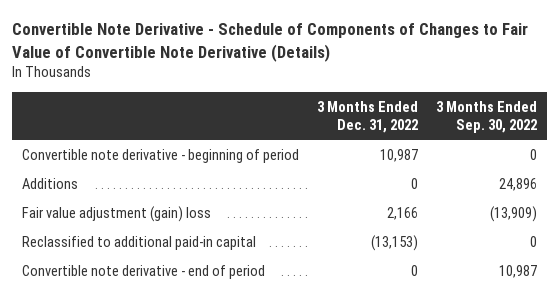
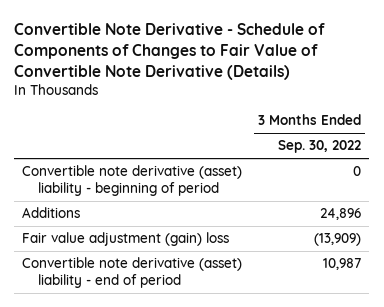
[316,100,418,133] 3 Months Ended Dec. 31, 2022 -> none
[21,148,299,163] Convertible note derivative - beginning of period -> [22,165,243,196] Convertible note derivative (asset) liability - beginning of period
[21,235,256,250] Reclassified to additional paid-in capital -> none
[21,264,265,279] Convertible note derivative - end of period -> [22,257,243,288] Convertible note derivative (asset) liability - end of period

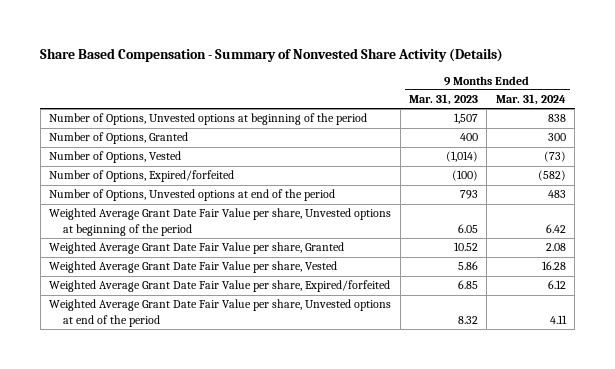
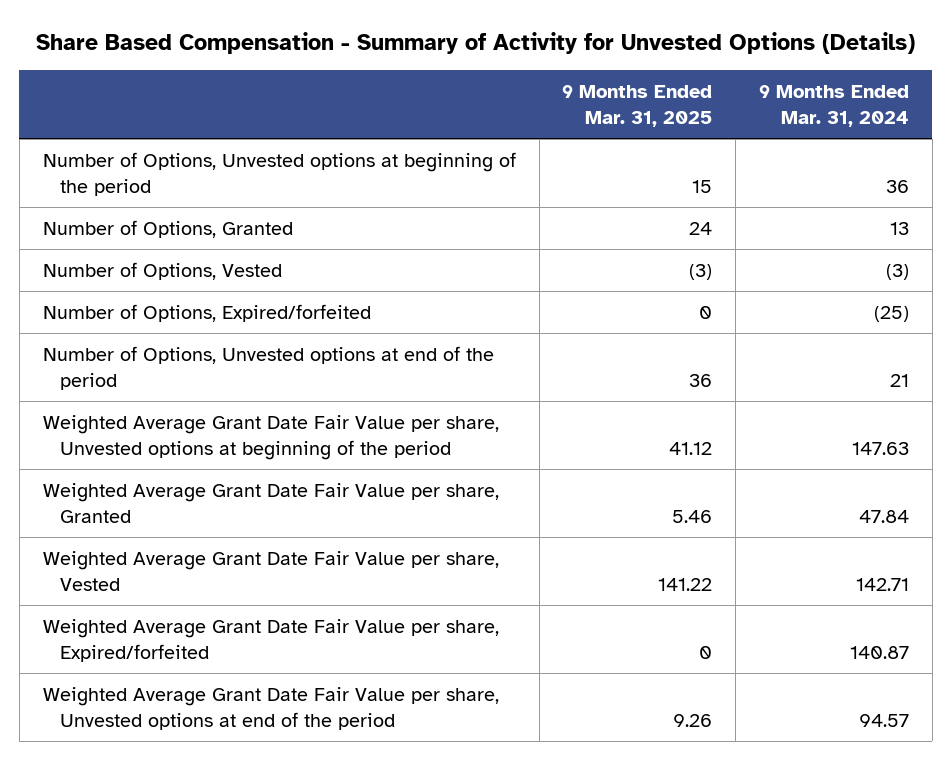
[40,48,504,63] Share Based Compensation - Summary of Nonvested Share Activity (Details) -> [35,32,915,55] Share Based Compensation - Summary of Activity for Unvested Options (Details)
[408,94,478,106] Mar. 31, 2023 -> none
none -> [562,85,713,128] 9 Months Ended Mar. 31, 2025
[547,114,566,123] 838 -> [886,179,910,193] 36
[547,133,566,142] 300 -> [890,221,910,235] 13
[543,151,566,163] (73) -> [886,263,910,280] (3)
[537,170,566,182] (582) -> [874,305,910,322] (25)
[547,190,566,199] 483 -> [890,373,910,387] 21
[545,223,566,233] 6.42 -> [852,441,910,455] 147.63
[545,243,566,252] 2.08 -> [859,509,910,523] 47.84
[541,261,566,271] 16.28 -> [856,577,910,591] 142.71
[547,280,566,290] 6.12 -> [850,645,910,659] 140.87
[549,314,567,324] 4.11 -> [859,713,910,727] 94.57

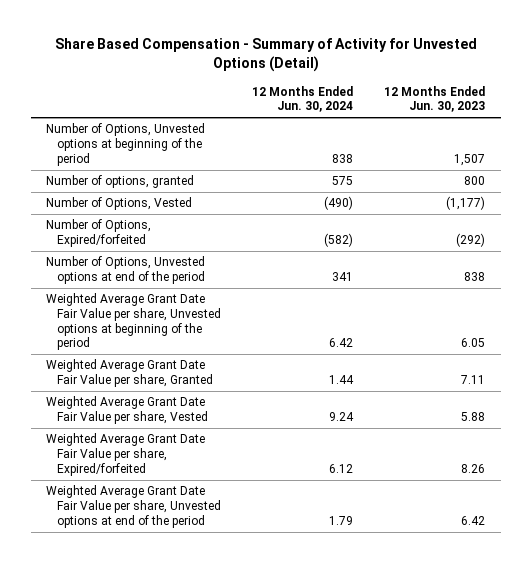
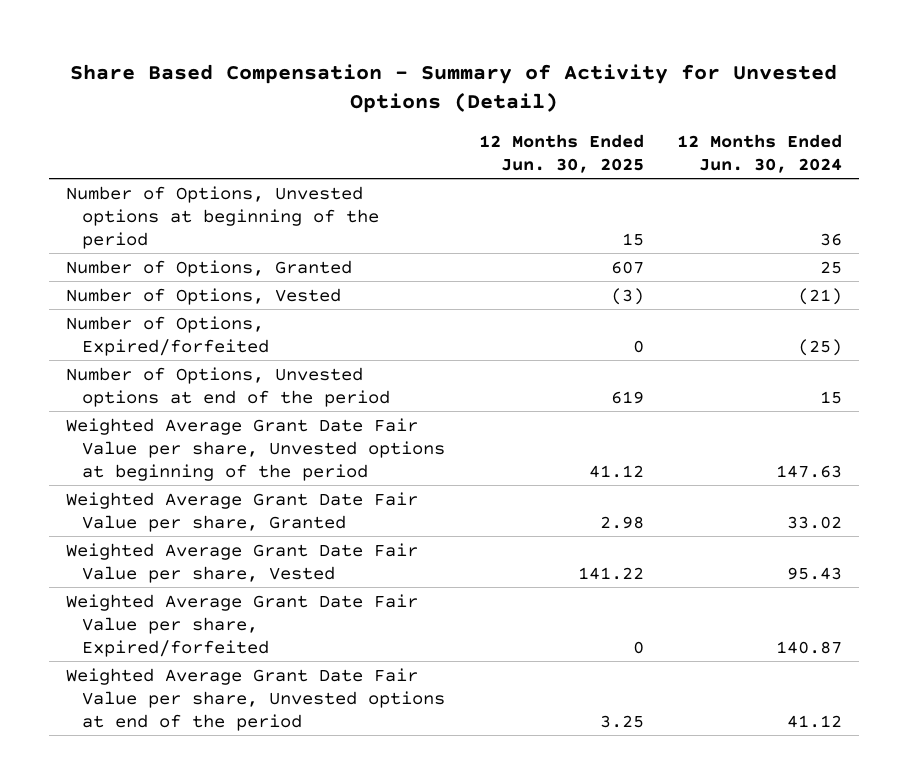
[384,85,486,113] 12 Months Ended Jun. 30, 2023 -> none
none -> [478,134,644,174] 12 Months Ended Jun. 30, 2025
[332,153,354,163] 838 -> [820,232,843,246] 36
[46,175,195,189] Number of options, granted -> [65,259,352,277] Number of Options, Granted
[332,176,354,186] 575 -> [820,260,843,274] 25
[324,196,354,211] (490) -> [798,287,843,305] (21)
[324,233,354,248] (582) -> [798,338,843,356] (25)
[332,272,354,282] 341 -> [820,390,843,404] 15
[329,338,354,348] 6.42 -> [776,464,843,478] 147.63
[329,375,355,385] 1.44 -> [787,515,843,529] 33.02
[329,412,355,422] 9.24 -> [787,566,843,580] 95.43
[329,463,354,473] 6.12 -> [776,640,843,654] 140.87
[329,515,354,525] 1.79 -> [787,714,843,728] 41.12

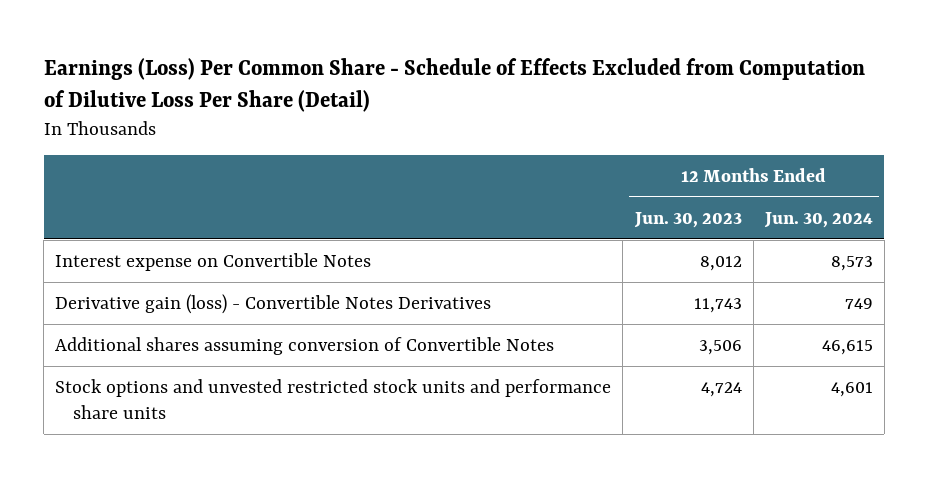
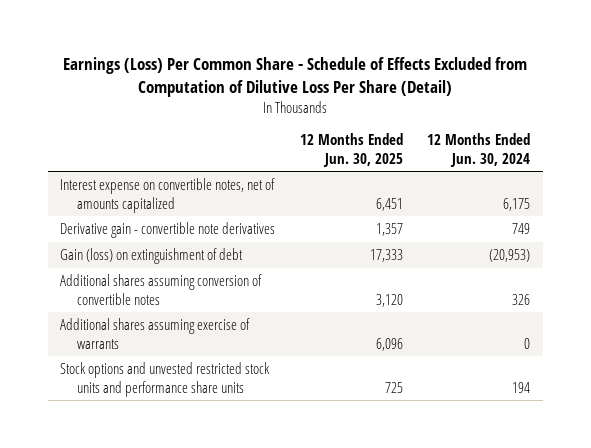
[633,211,742,228] Jun. 30, 2023 -> none
none -> [299,132,403,167] 12 Months Ended Jun. 30, 2025
[55,252,372,271] Interest expense on Convertible Notes -> [60,177,276,213] Interest expense on convertible notes, net of amounts capitalized
[830,255,873,271] 8,573 -> [503,197,531,211] 6,175
[55,293,492,314] Derivative gain (loss) - Convertible Notes Derivatives -> [60,221,276,238] Derivative gain - convertible note derivatives
none -> [60,247,244,264] Gain (loss) on extinguishment of debt
[55,336,555,355] Additional shares assuming conversion of Convertible Notes -> [60,273,263,305] Additional shares assuming conversion of convertible notes
[821,339,873,355] 46,615 -> [512,293,531,305] 326
none -> [60,317,251,349] Additional shares assuming exercise of warrants
[830,381,873,397] 4,601 -> [512,381,531,393] 194

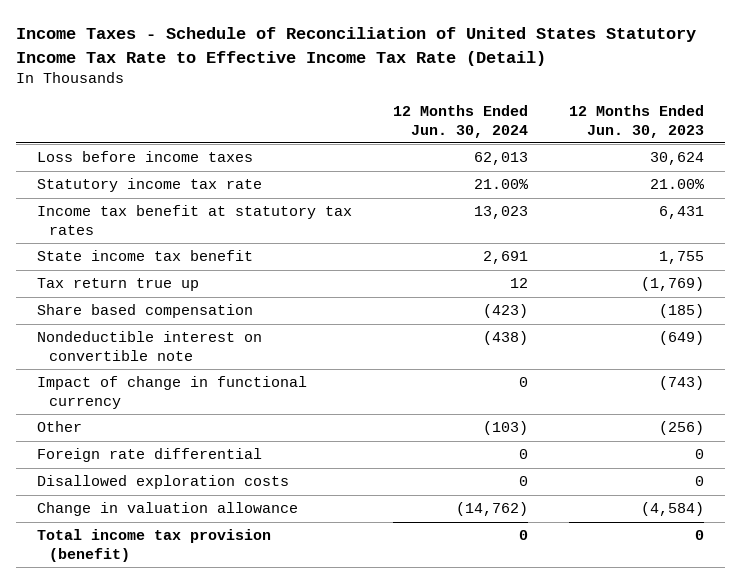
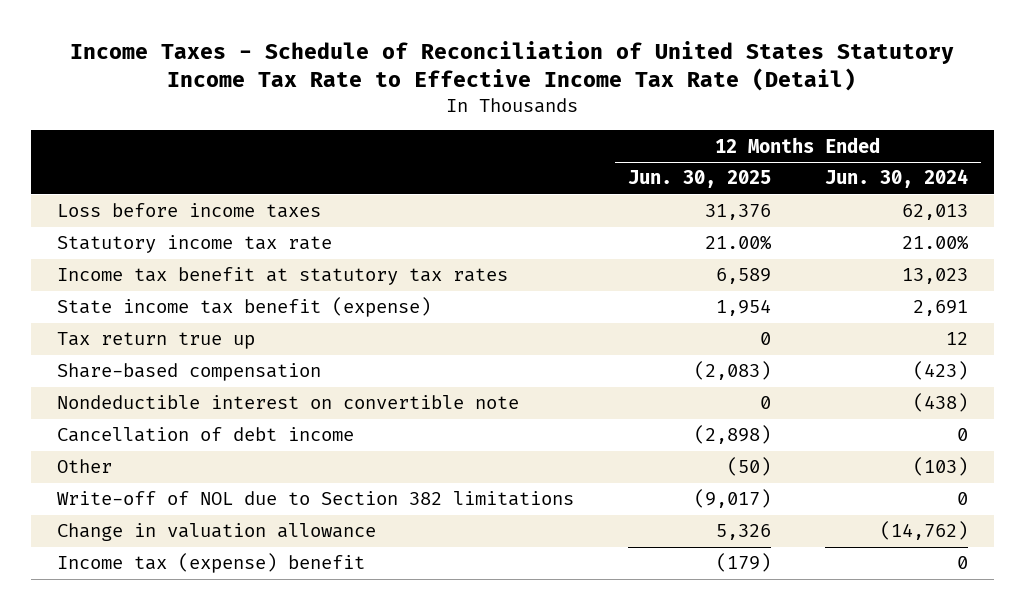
[568,104,704,138] 12 Months Ended Jun. 30, 2023 -> none
none -> [627,170,771,189] Jun. 30, 2025
[36,250,253,262] State income tax benefit -> [57,297,432,318] State income tax benefit (expense)
[36,304,253,319] Share based compensation -> [57,363,322,382] Share-based compensation
[36,376,307,409] Impact of change in functional currency -> none
none -> [57,427,355,443] Cancellation of debt income
[36,448,262,463] Foreign rate differential -> none
[36,475,289,490] Disallowed exploration costs -> none
none -> [57,491,575,507] Write-off of NOL due to Section 382 limitations
[36,529,271,562] Total income tax provision (benefit) -> [57,553,366,574] Income tax (expense) benefit

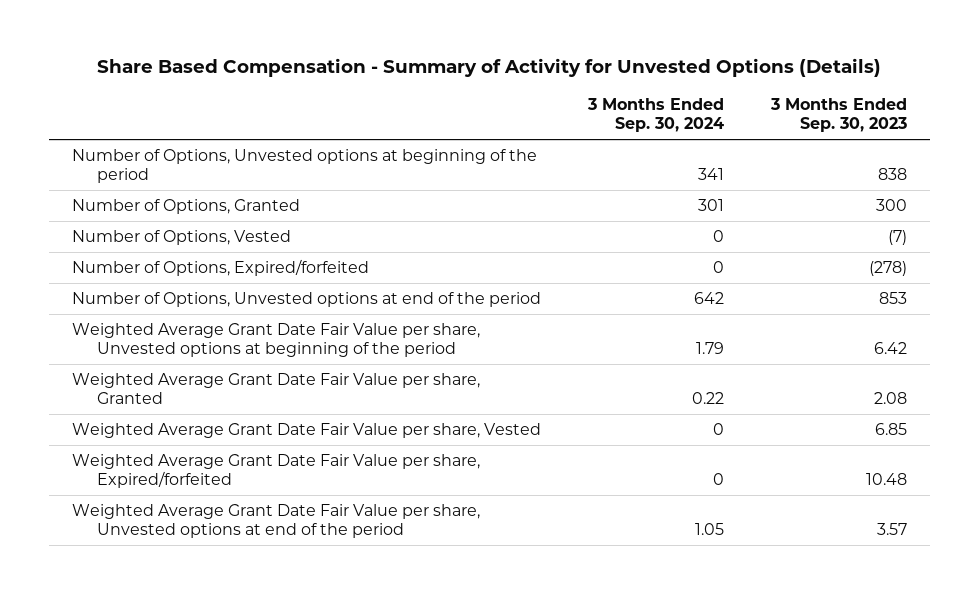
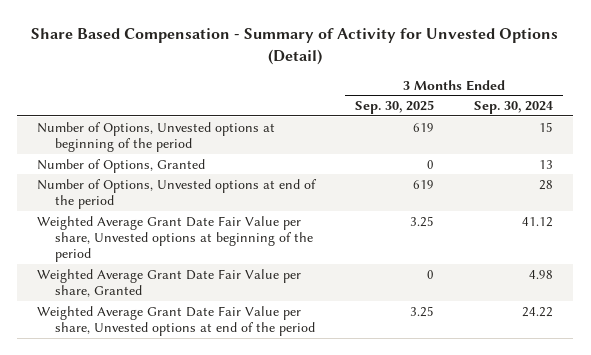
[97,58,882,78] Share Based Compensation - Summary of Activity for Unvested Options (Details) -> [31,28,559,65] Share Based Compensation - Summary of Activity for Unvested Options (Detail)
[769,98,907,133] 3 Months Ended Sep. 30, 2023 -> none
none -> [355,99,435,114] Sep. 30, 2025
[71,230,291,246] Number of Options, Vested -> none
[71,259,369,277] Number of Options, Expired/forfeited -> none
[71,423,541,439] Weighted Average Grant Date Fair Value per share, Vested -> none
[71,454,480,489] Weighted Average Grant Date Fair Value per share, Expired/forfeited -> none
[697,168,724,181] 341 -> [539,121,554,132] 15
[697,199,724,212] 301 -> [539,159,554,169] 13
[693,292,724,305] 642 -> [539,179,554,190] 28
[695,342,724,355] 1.79 -> [522,216,554,227] 41.12
[691,392,724,405] 0.22 -> [529,269,554,279] 4.98
[694,523,724,536] 1.05 -> [522,306,554,317] 24.22

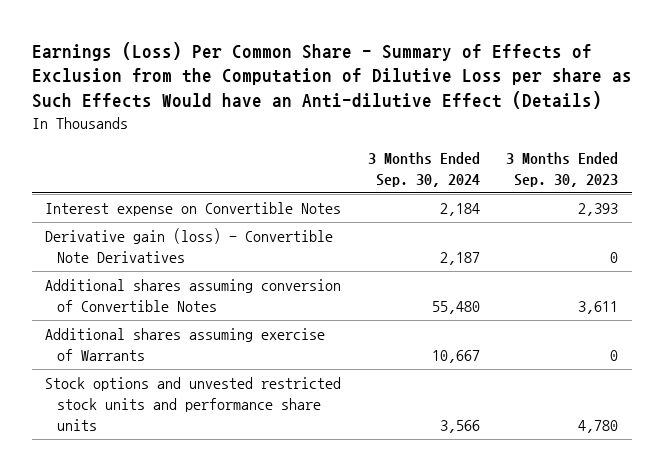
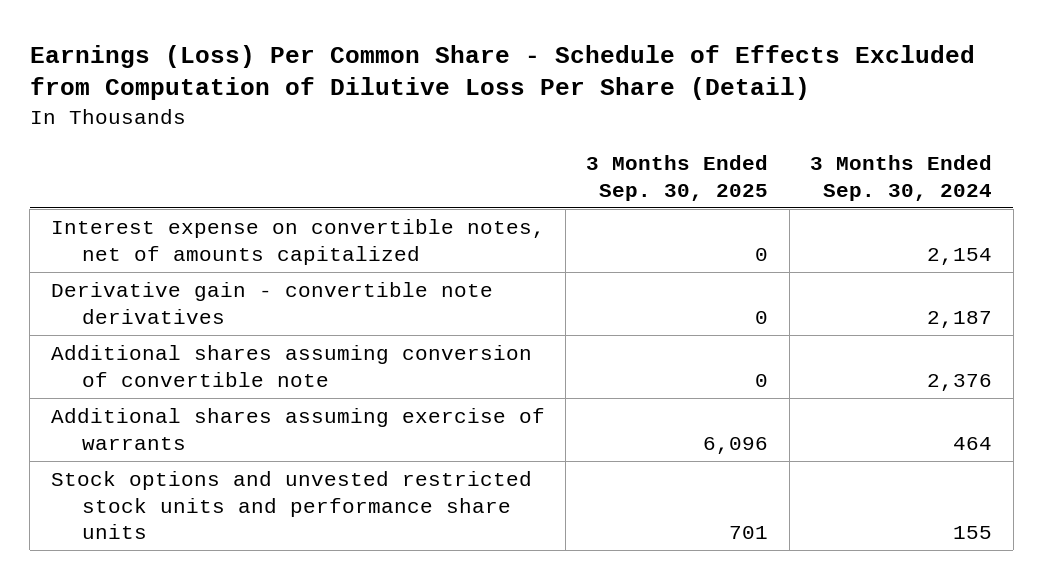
[31,41,632,110] Earnings (Loss) Per Common Share - Summary of Effects of Exclusion from the Computation of Dilutive Loss per share as Such Effects Would have an Anti-dilutive Effect (Details) -> [29,44,975,101] Earnings (Loss) Per Common Share - Schedule of Effects Excluded from Computation of Dilutive Loss Per Share (Detail)
[506,152,619,188] 3 Months Ended Sep. 30, 2023 -> none
none -> [586,155,769,201] 3 Months Ended Sep. 30, 2025
[45,202,342,217] Interest expense on Convertible Notes -> [50,219,545,265] Interest expense on convertible notes, net of amounts capitalized
[439,203,480,217] 2,184 -> [927,247,993,265] 2,154
[45,228,334,263] Derivative gain (loss) - Convertible Note Derivatives -> [50,282,493,324] Derivative gain - convertible note derivatives
[45,279,342,312] Additional shares assuming conversion of Convertible Notes -> [50,345,532,387] Additional shares assuming conversion of convertible note
[431,300,480,314] 55,480 -> [927,373,993,391] 2,376
[45,328,326,361] Additional shares assuming exercise of Warrants -> [50,408,545,450] Additional shares assuming exercise of warrants
[431,349,480,363] 10,667 -> [953,436,993,450] 464
[439,419,480,433] 3,566 -> [953,525,993,539] 155

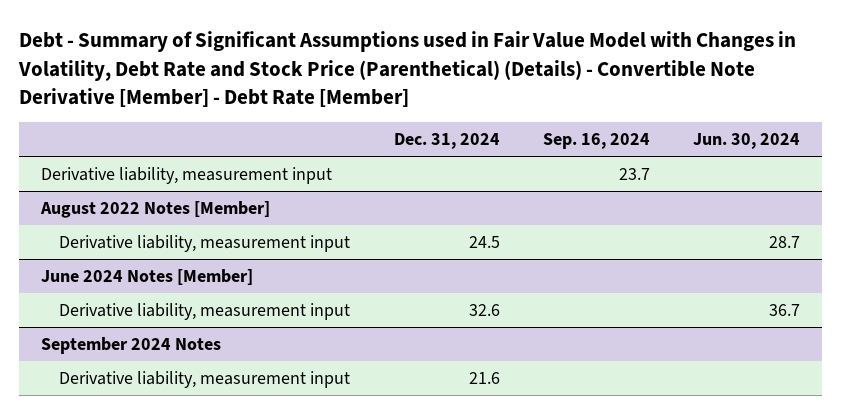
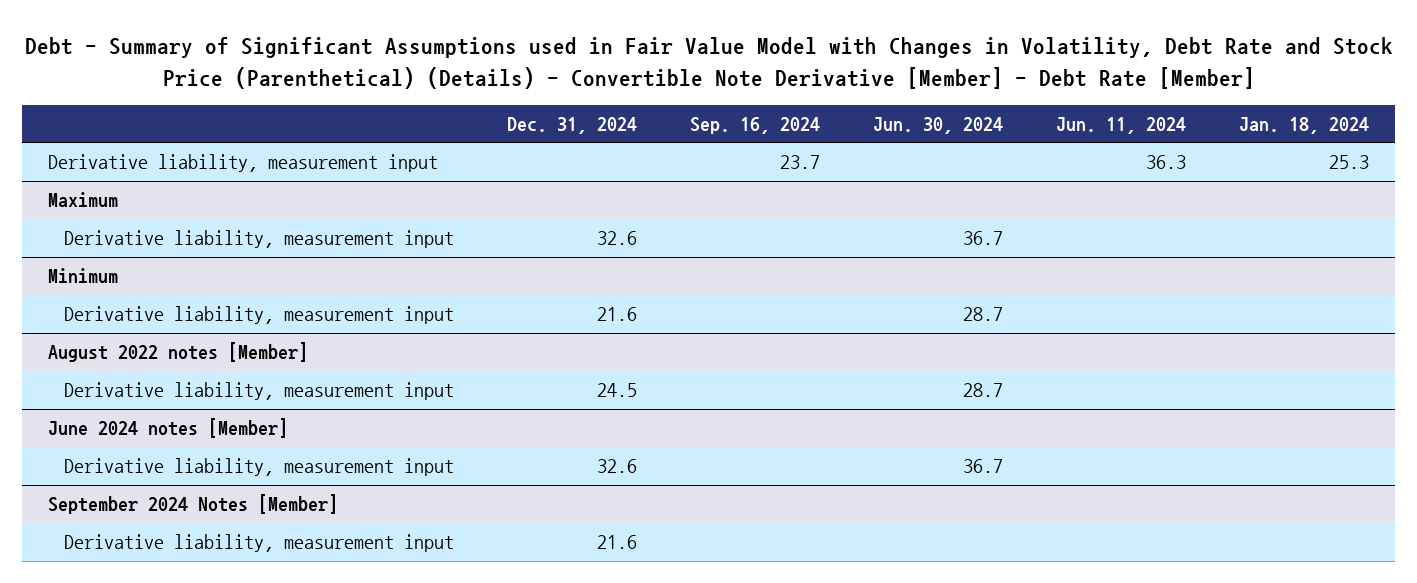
none -> [1055,117,1186,135] Jun. 11, 2024
none -> [1238,117,1369,135] Jan. 18, 2024
[39,201,270,219] August 2022 Notes [Member] -> [48,192,119,208] Maximum
none -> [63,230,454,249] Derivative liability, measurement input
none -> [48,268,119,284] Minimum
none -> [63,306,454,325] Derivative liability, measurement input
none -> [48,342,309,363] August 2022 notes [Member]
[40,269,253,286] June 2024 Notes [Member] -> [48,418,289,439] June 2024 notes [Member]
[40,337,221,355] September 2024 Notes -> [48,494,339,515] September 2024 Notes [Member]

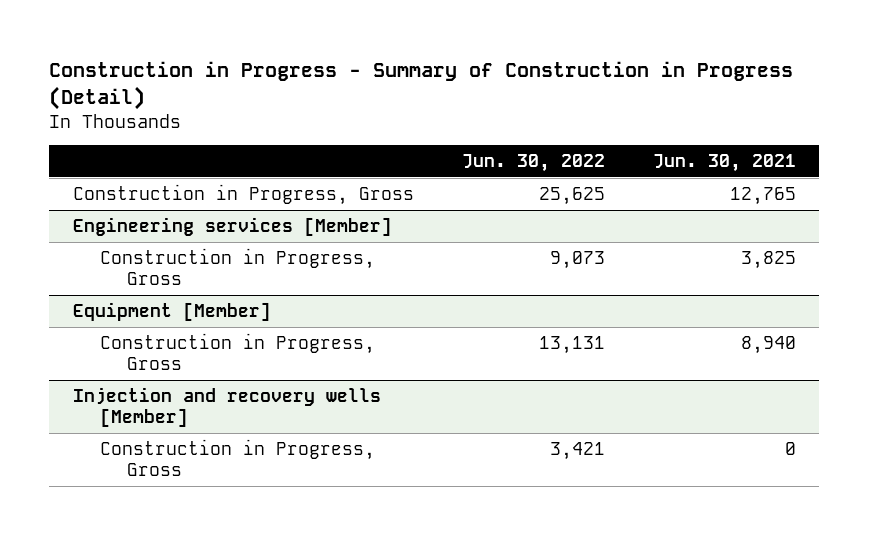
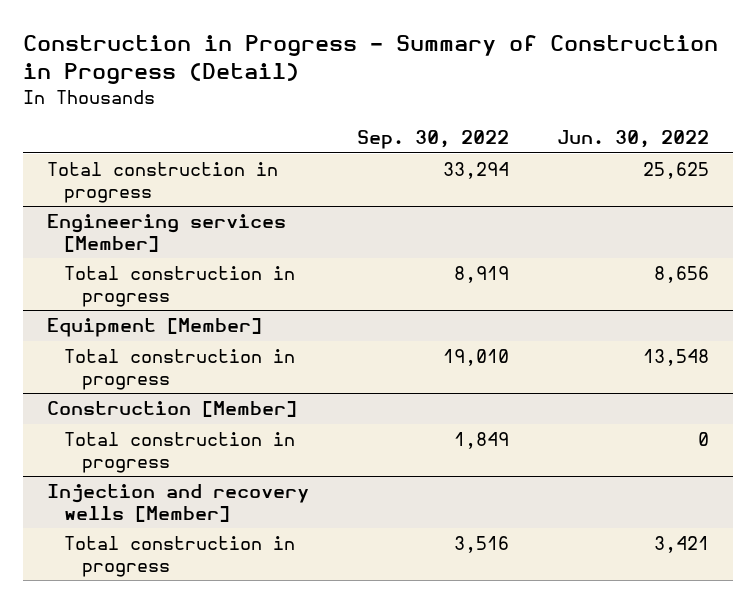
[652,154,796,173] Jun. 30, 2021 -> none
none -> [357,130,510,150] Sep. 30, 2022
[73,184,415,206] Construction in Progress, Gross -> [46,162,278,203] Total construction in progress
[100,248,376,286] Construction in Progress, Gross -> [64,266,296,307] Total construction in progress
[549,251,605,270] 9,073 -> [654,266,710,284] 8,656
[100,333,376,371] Construction in Progress, Gross -> [64,349,296,390] Total construction in progress
[538,336,605,355] 13,131 -> [643,349,710,367] 13,548
none -> [46,401,297,418] Construction [Member]
none -> [64,432,296,473] Total construction in progress
[100,439,376,477] Construction in Progress, Gross -> [64,536,296,577] Total construction in progress

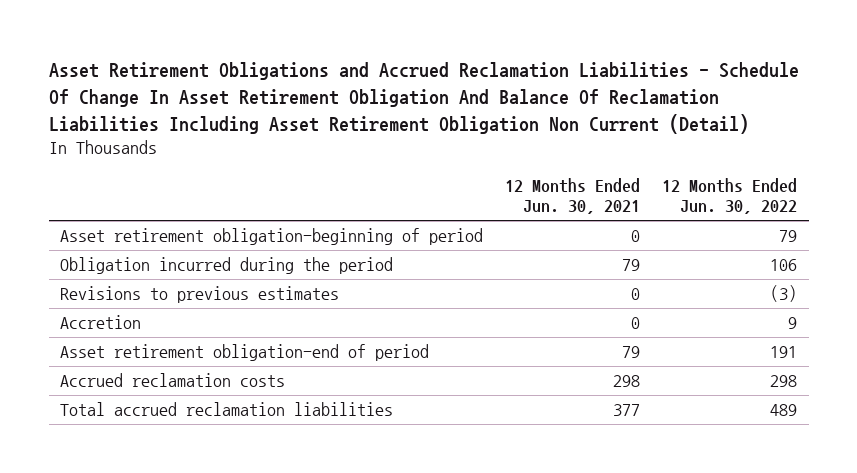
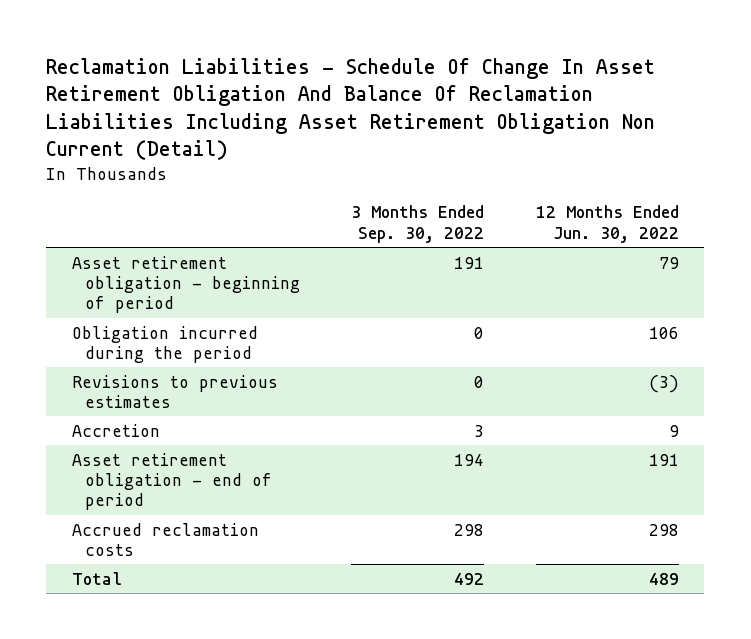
[48,61,799,134] Asset Retirement Obligations and Accrued Reclamation Liabilities - Schedule Of Change In Asset Retirement Obligation And Balance Of Reclamation Liabilities Including Asset Retirement Obligation Non Current (Detail) -> [46,57,656,161] Reclamation Liabilities - Schedule Of Change In Asset Retirement Obligation And Balance Of Reclamation Liabilities Including Asset Retirement Obligation Non Current (Detail)
[505,177,641,215] 12 Months Ended Jun. 30, 2021 -> none
none -> [351,205,485,243] 3 Months Ended Sep. 30, 2022
[59,228,483,246] Asset retirement obligation-beginning of period -> [72,255,300,314] Asset retirement obligation - beginning of period
[59,344,429,362] Asset retirement obligation-end of period -> [72,452,272,511] Asset retirement obligation - end of period
[59,402,393,417] Total accrued reclamation liabilities -> [72,571,123,585] Total

